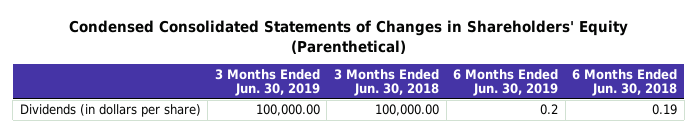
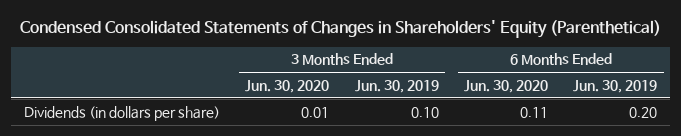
[334,68,440,97] 3 Months Ended Jun. 30, 2018 -> none
[572,68,678,97] 6 Months Ended Jun. 30, 2018 -> none
none -> [245,79,330,93] Jun. 30, 2020
none -> [463,79,548,93] Jun. 30, 2020
[255,104,320,117] 100,000.00 -> [410,106,439,118] 0.10
[540,104,559,116] 0.2 -> [629,106,658,118] 0.20

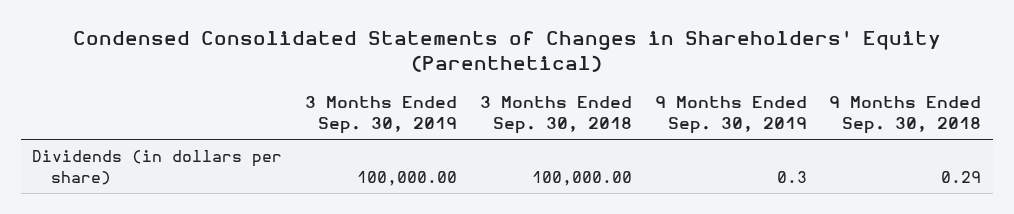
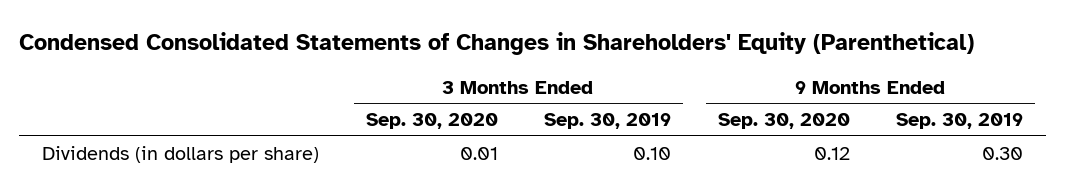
[479,96,632,135] 3 Months Ended Sep. 30, 2018 -> none
[829,96,982,135] 9 Months Ended Sep. 30, 2018 -> none
none -> [365,113,498,130] Sep. 30, 2020
none -> [717,113,850,130] Sep. 30, 2020
[356,170,457,186] 100,000.00 -> [633,147,672,161] 0.10
[776,170,807,183] 0.3 -> [982,147,1024,161] 0.30

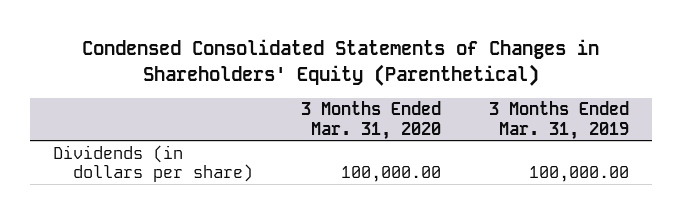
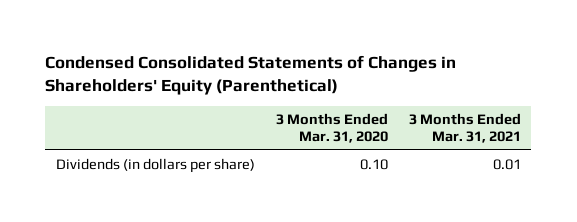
[488,101,629,140] 3 Months Ended Mar. 31, 2019 -> none
none -> [408,112,521,144] 3 Months Ended Mar. 31, 2021
[340,165,441,182] 100,000.00 -> [359,158,388,170] 0.10

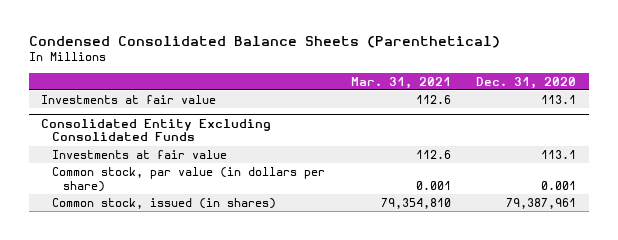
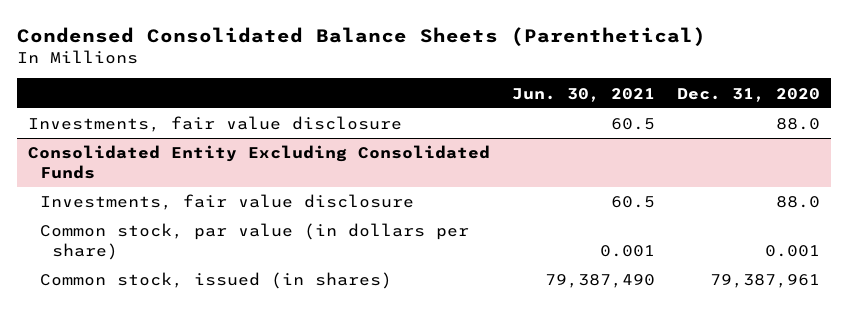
[350,76,451,89] Mar. 31, 2021 -> none
none -> [512,87,656,102] Jun. 30, 2021
[41,94,217,104] Investments at fair value -> [28,116,403,133] Investments, fair value disclosure
[541,94,577,104] 113.1 -> [776,118,821,131] 88.0
[52,149,228,159] Investments at fair value -> [40,194,415,211] Investments, fair value disclosure
[541,149,577,159] 113.1 -> [776,196,821,209] 88.0

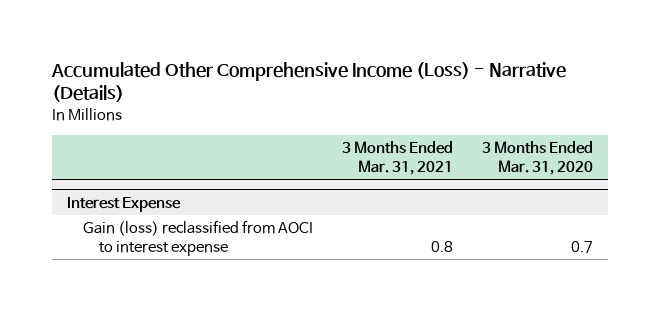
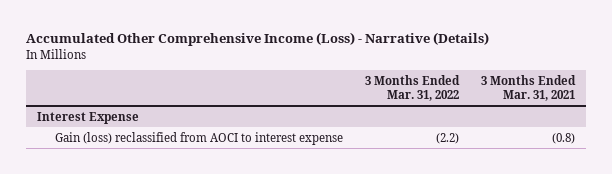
[482,140,594,175] 3 Months Ended Mar. 31, 2020 -> none
none -> [364,74,460,101] 3 Months Ended Mar. 31, 2022
[430,241,453,253] 0.8 -> [552,132,576,144] (0.8)

